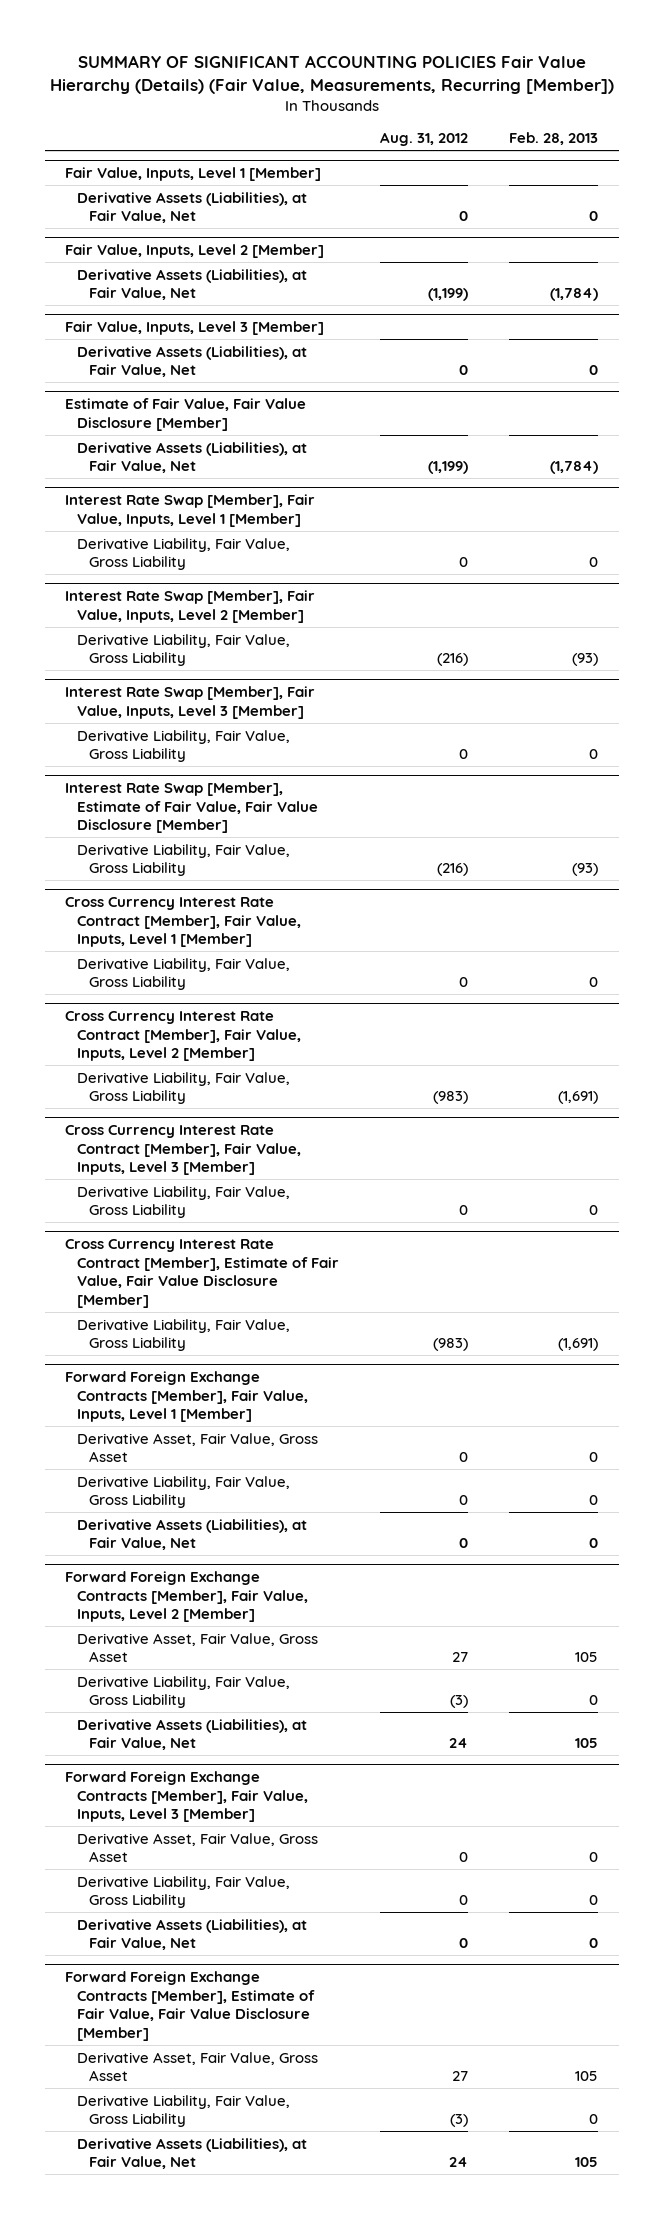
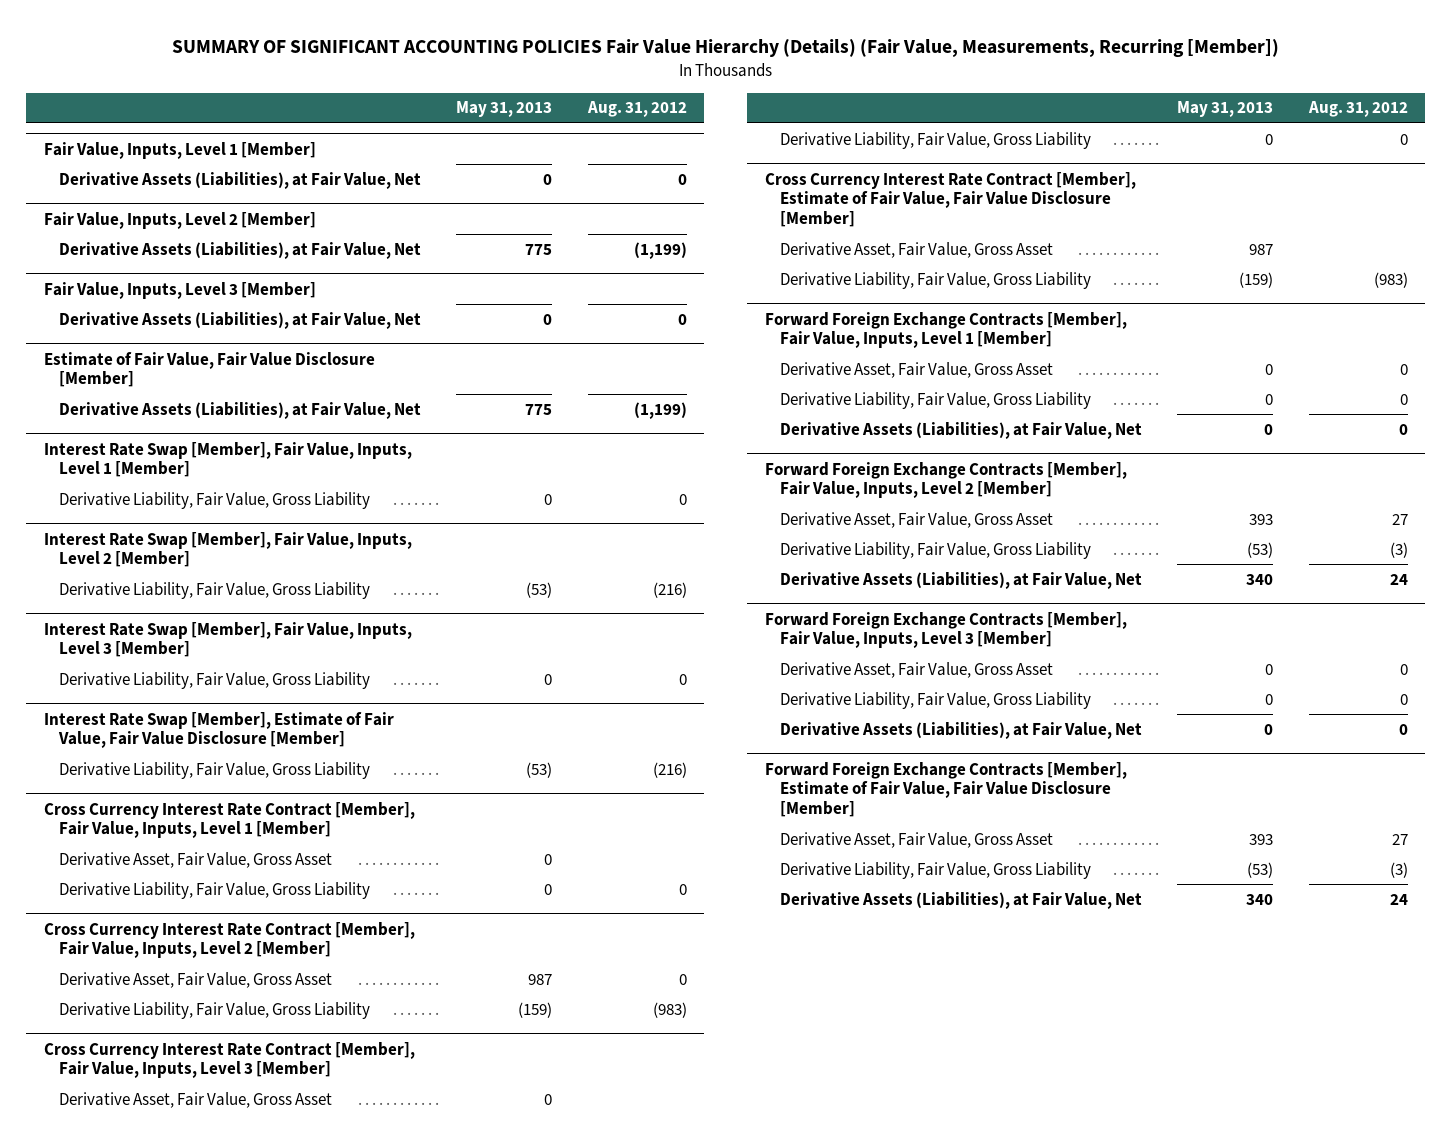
[509,132,599,146] Feb. 28, 2013 -> none
none -> [456,101,553,118] May 31, 2013
none -> [58,851,332,868] Derivative Asset, Fair Value, Gross Asset
none -> [58,971,332,988] Derivative Asset, Fair Value, Gross Asset
none -> [58,1091,332,1108] Derivative Asset, Fair Value, Gross Asset
none -> [779,241,1053,258] Derivative Asset, Fair Value, Gross Asset

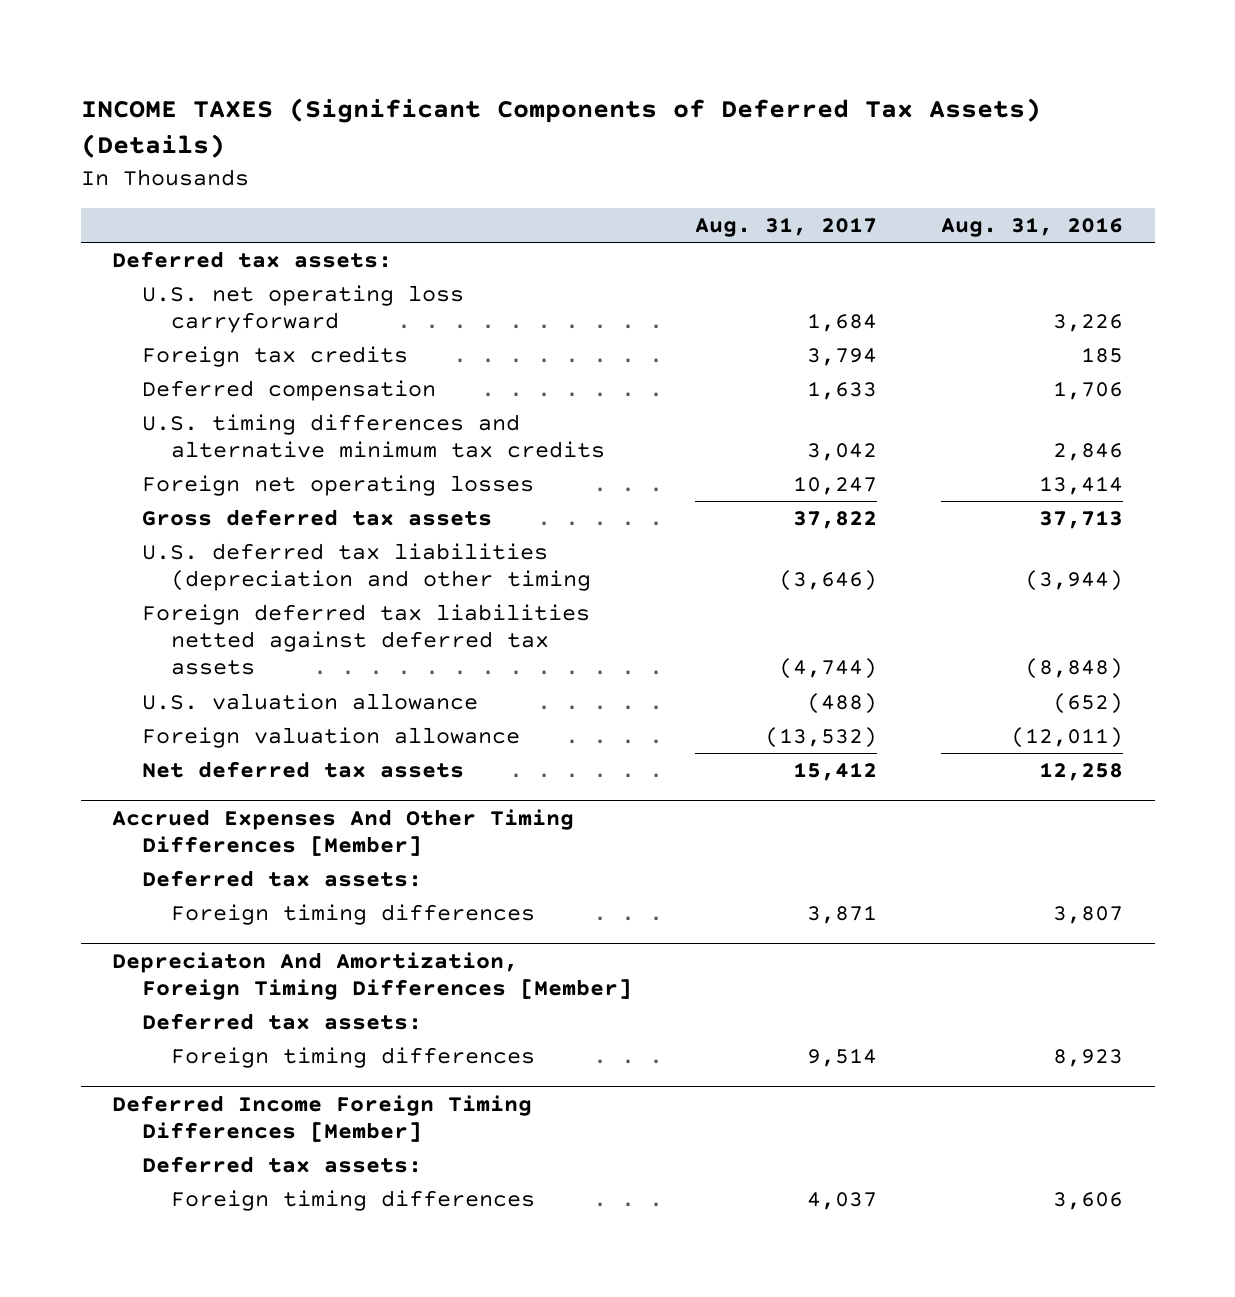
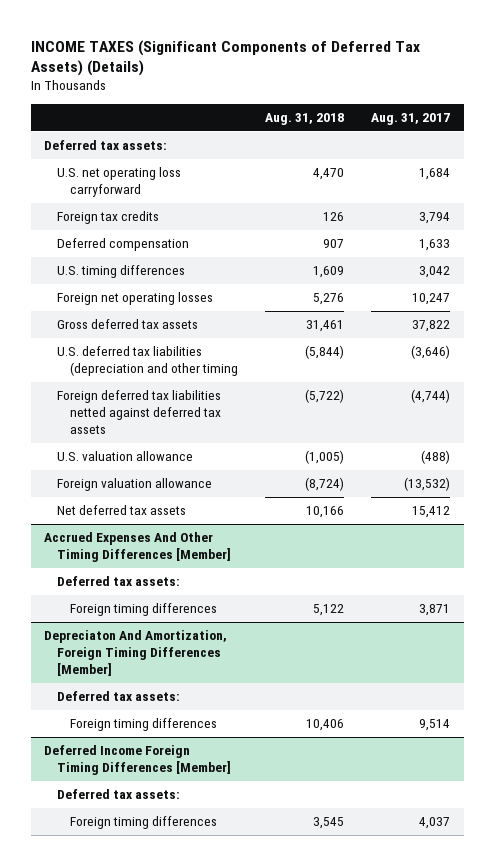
[940,217,1123,238] Aug. 31, 2016 -> none
none -> [265,112,345,125] Aug. 31, 2018
[141,413,605,459] U.S. timing differences and alternative minimum tax credits -> [57,265,186,279] U.S. timing differences

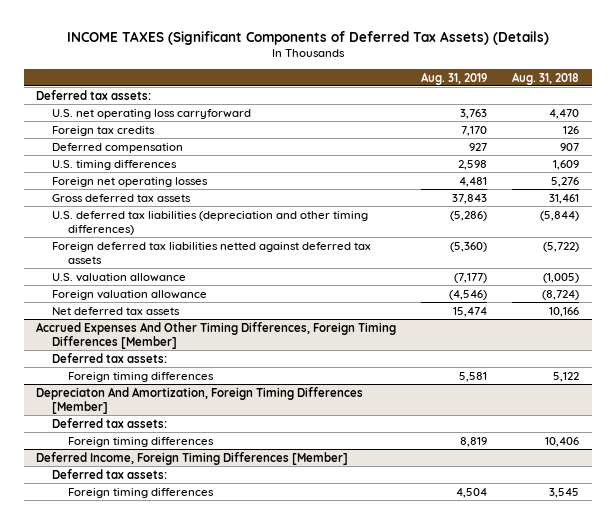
[371,112,451,125] Aug. 31, 2017 -> none
none -> [421,71,488,85] Aug. 31, 2019
[57,346,239,377] U.S. deferred tax liabilities (depreciation and other timing -> [52,210,369,235] U.S. deferred tax liabilities (depreciation and other timing differences)
[44,532,232,563] Accrued Expenses And Other Timing Differences [Member] -> [36,321,397,349] Accrued Expenses And Other Timing Differences, Foreign Timing Differences [Member]
[44,745,232,776] Deferred Income Foreign Timing Differences [Member] -> [36,451,349,465] Deferred Income, Foreign Timing Differences [Member]

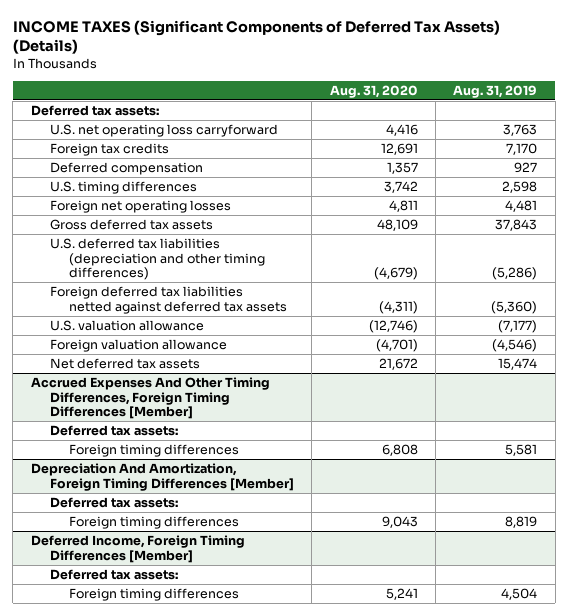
[512,71,580,85] Aug. 31, 2018 -> none
none -> [329,84,418,98] Aug. 31, 2020
[36,386,364,414] Depreciaton And Amortization, Foreign Timing Differences [Member] -> [30,463,295,491] Depreciation And Amortization, Foreign Timing Differences [Member]

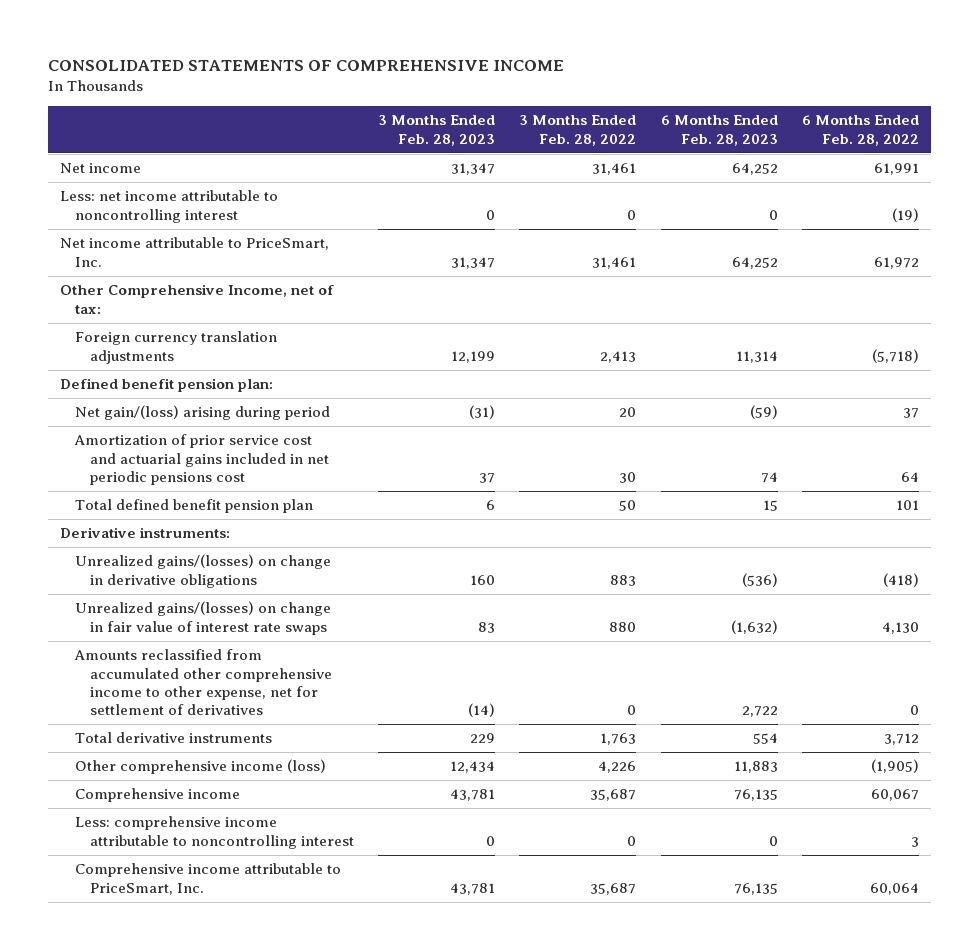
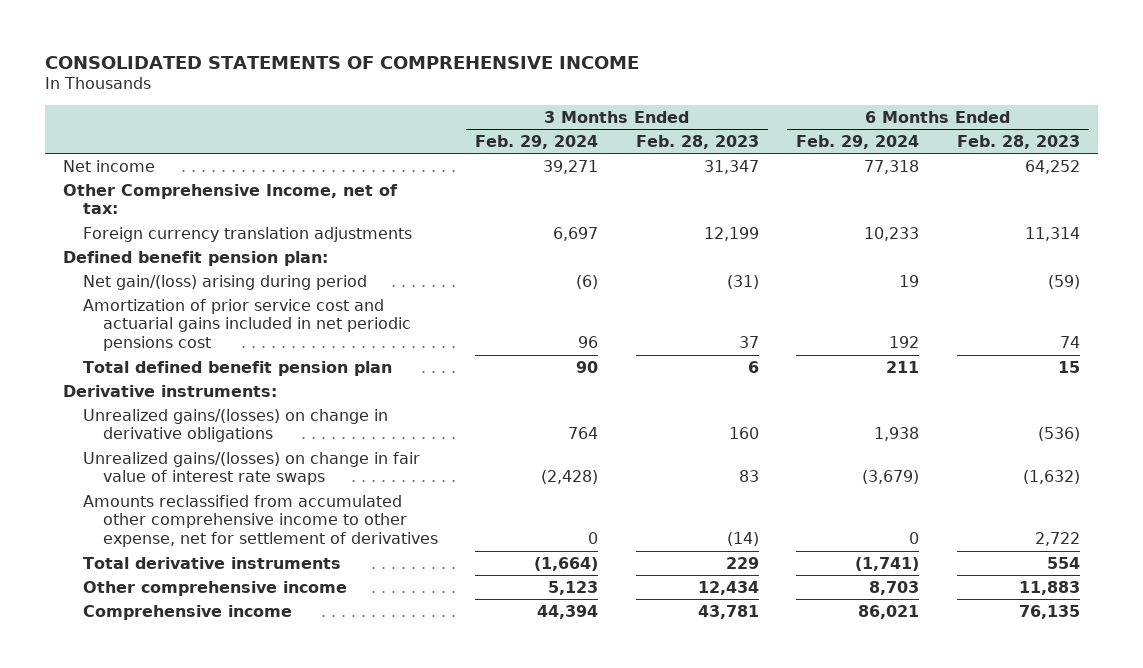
[519,115,637,146] 3 Months Ended Feb. 28, 2022 -> none
[801,115,919,146] 6 Months Ended Feb. 28, 2022 -> none
none -> [475,134,599,149] Feb. 29, 2024
none -> [796,134,920,149] Feb. 29, 2024
[60,190,279,223] Less: net income attributable to noncontrolling interest -> none
[60,237,330,267] Net income attributable to PriceSmart, Inc. -> none
[74,759,326,775] Other comprehensive income (loss) -> [83,580,348,596] Other comprehensive income
[74,816,354,849] Less: comprehensive income attributable to noncontrolling interest -> none
[74,863,341,895] Comprehensive income attributable to PriceSmart, Inc. -> none

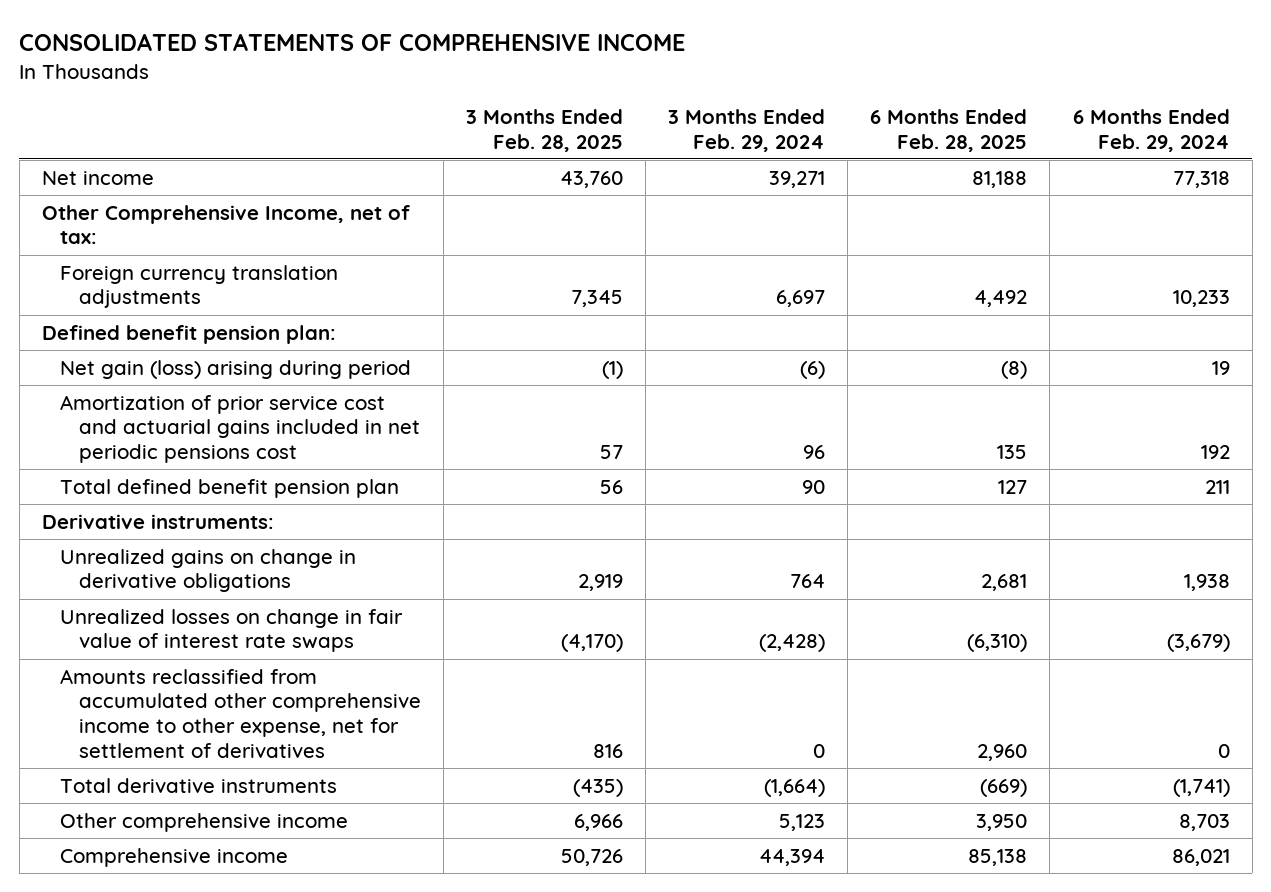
[635,134,759,149] Feb. 28, 2023 -> none
[956,134,1080,149] Feb. 28, 2023 -> none
none -> [465,108,623,152] 3 Months Ended Feb. 28, 2025
none -> [870,108,1028,152] 6 Months Ended Feb. 28, 2025
[83,274,368,290] Net gain/(loss) arising during period -> [60,359,412,379] Net gain (loss) arising during period
[83,408,389,443] Unrealized gains/(losses) on change in derivative obligations -> [60,548,357,593] Unrealized gains on change in derivative obligations
[83,451,421,486] Unrealized gains/(losses) on change in fair value of interest rate swaps -> [60,608,404,653] Unrealized losses on change in fair value of interest rate swaps

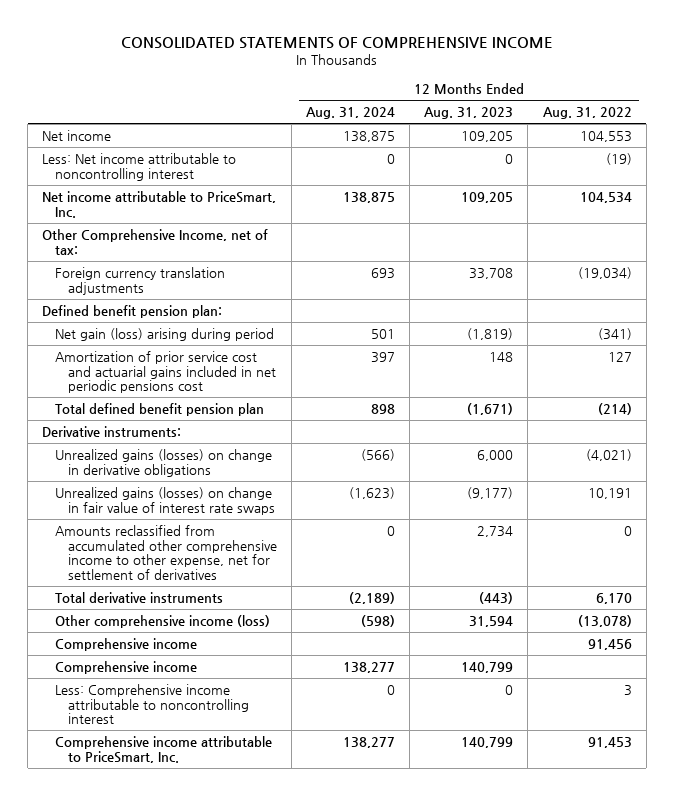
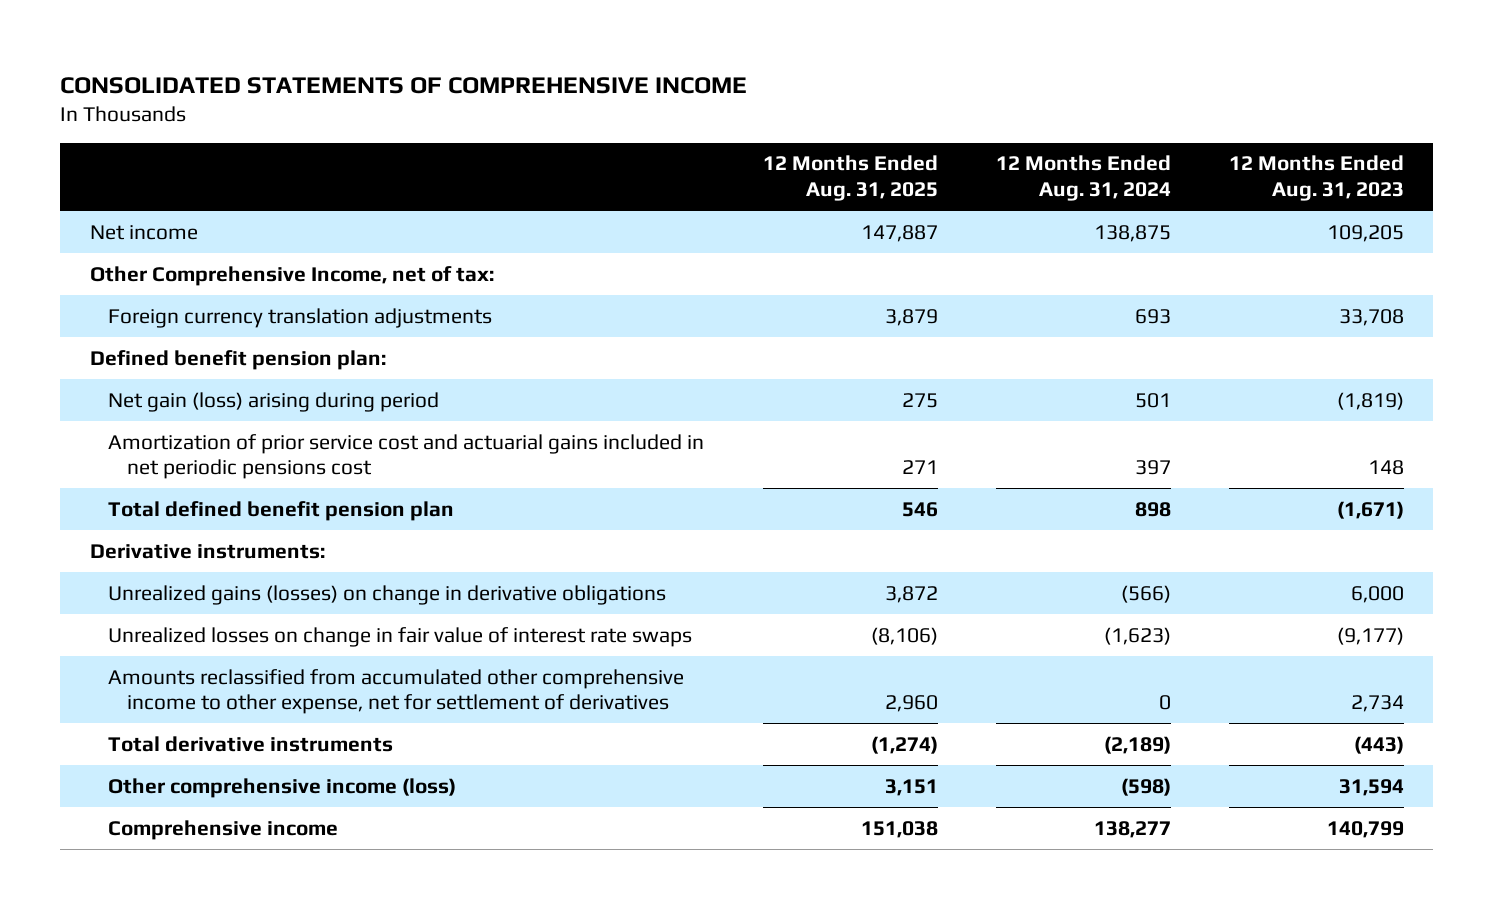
[542,107,632,120] Aug. 31, 2022 -> none
none -> [762,155,938,201] 12 Months Ended Aug. 31, 2025
[42,152,237,181] Less: Net income attributable to noncontrolling interest -> none
[42,190,277,218] Net income attributable to PriceSmart, Inc. -> none
[55,486,275,515] Unrealized gains (losses) on change in fair value of interest rate swaps -> [108,626,693,647] Unrealized losses on change in fair value of interest rate swaps
[55,637,198,651] Comprehensive income -> none
[55,683,249,725] Less: Comprehensive income attributable to noncontrolling interest -> none
[55,735,273,763] Comprehensive income attributable to PriceSmart, Inc. -> none

